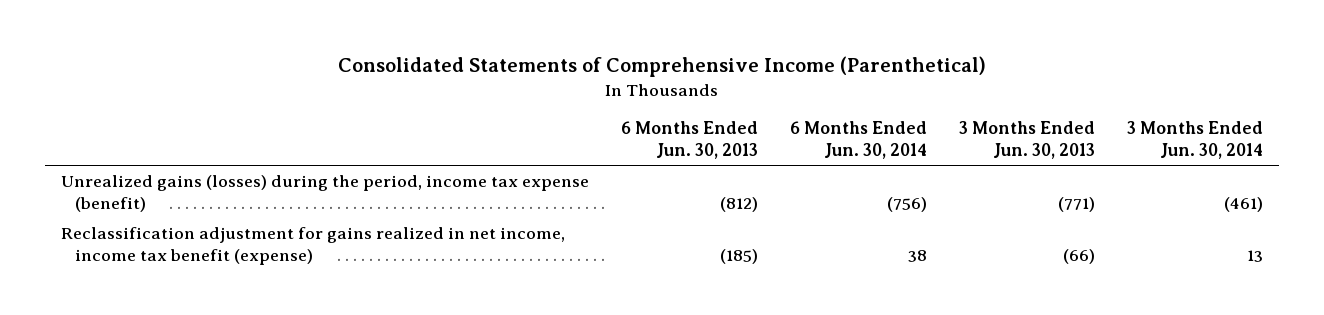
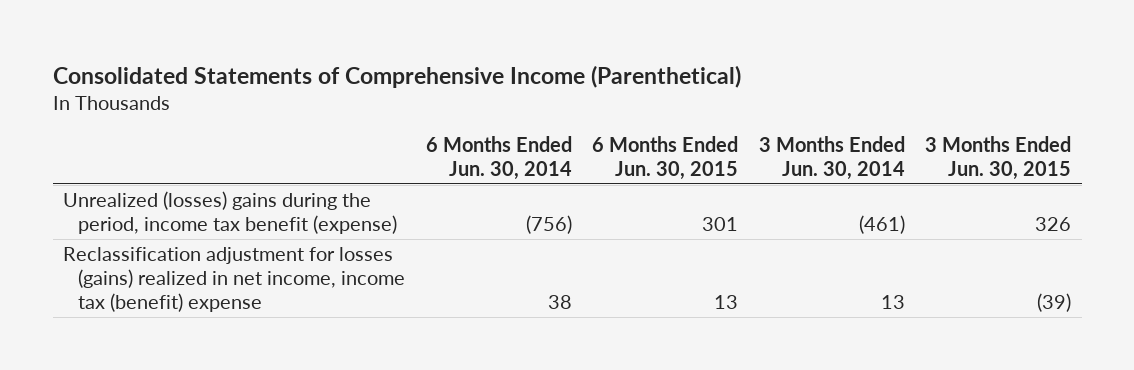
[621,121,759,160] 6 Months Ended Jun. 30, 2013 -> none
[959,121,1096,160] 3 Months Ended Jun. 30, 2013 -> none
none -> [592,136,739,181] 6 Months Ended Jun. 30, 2015
none -> [925,136,1072,181] 3 Months Ended Jun. 30, 2015
[61,175,590,212] Unrealized gains (losses) during the period, income tax expense (benefit) -> [62,190,398,235] Unrealized (losses) gains during the period, income tax benefit (expense)
[61,227,566,265] Reclassification adjustment for gains realized in net income, income tax benefit (expense) -> [62,246,406,313] Reclassification adjustment for losses (gains) realized in net income, income tax (benefit) expense

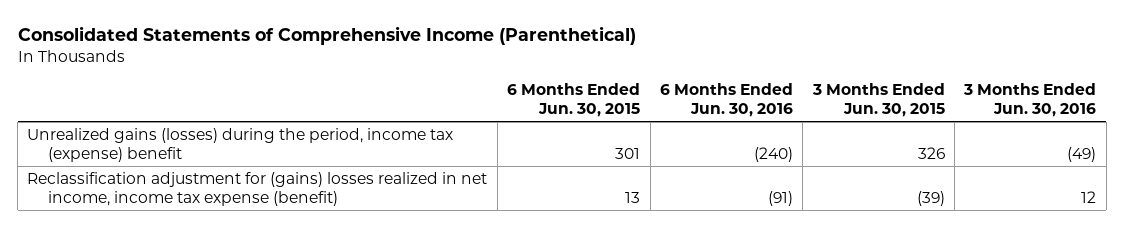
[425,136,572,181] 6 Months Ended Jun. 30, 2014 -> none
[758,136,905,181] 3 Months Ended Jun. 30, 2014 -> none
none -> [659,83,793,118] 6 Months Ended Jun. 30, 2016
none -> [963,83,1097,118] 3 Months Ended Jun. 30, 2016
[62,190,398,235] Unrealized (losses) gains during the period, income tax benefit (expense) -> [27,127,454,162] Unrealized gains (losses) during the period, income tax (expense) benefit
[62,246,406,313] Reclassification adjustment for losses (gains) realized in net income, income tax (benefit) expense -> [27,171,488,206] Reclassification adjustment for (gains) losses realized in net income, income tax expense (benefit)

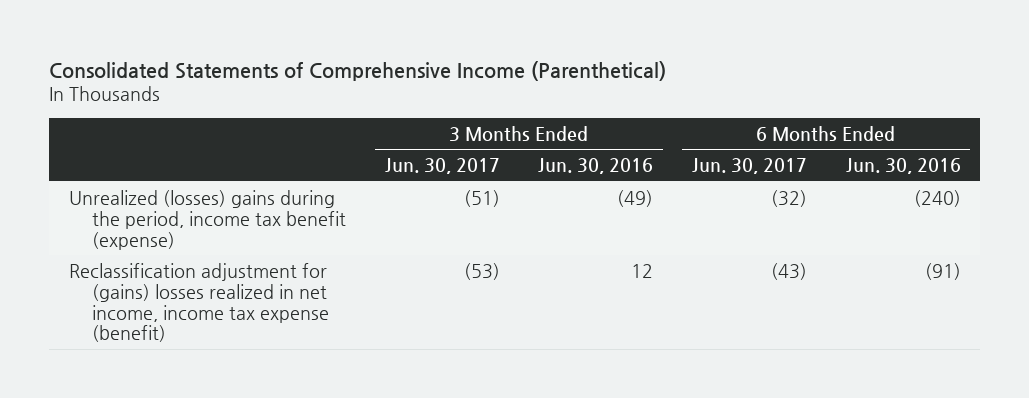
[507,83,641,118] 6 Months Ended Jun. 30, 2015 -> none
[811,83,945,118] 3 Months Ended Jun. 30, 2015 -> none
none -> [384,158,500,175] Jun. 30, 2017
none -> [692,158,808,175] Jun. 30, 2017
[27,127,454,162] Unrealized gains (losses) during the period, income tax (expense) benefit -> [68,189,347,250] Unrealized (losses) gains during the period, income tax benefit (expense)

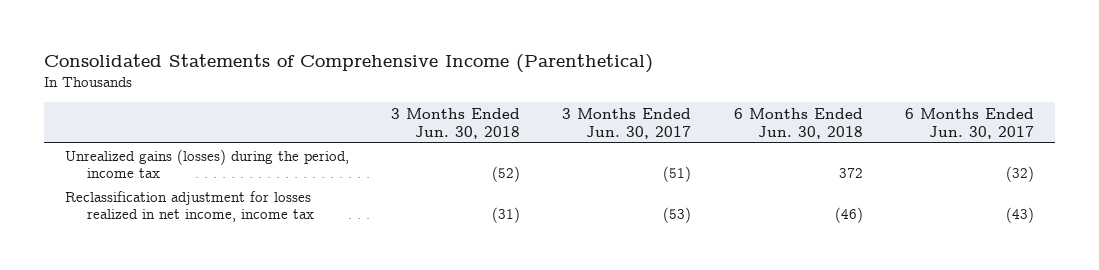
[538,158,654,175] Jun. 30, 2016 -> none
[845,158,961,175] Jun. 30, 2016 -> none
none -> [391,107,521,139] 3 Months Ended Jun. 30, 2018
none -> [733,107,863,139] 6 Months Ended Jun. 30, 2018
[68,189,347,250] Unrealized (losses) gains during the period, income tax benefit (expense) -> [64,148,349,179] Unrealized gains (losses) during the period, income tax
[68,262,330,343] Reclassification adjustment for (gains) losses realized in net income, income tax expense (benefit) -> [64,190,315,223] Reclassification adjustment for losses realized in net income, income tax

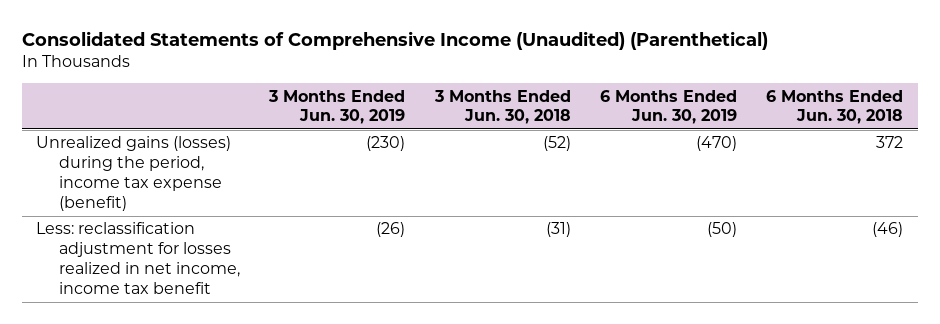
[43,53,653,73] Consolidated Statements of Comprehensive Income (Parenthetical) -> [21,31,768,51] Consolidated Statements of Comprehensive Income (Unaudited) (Parenthetical)
[562,107,692,139] 3 Months Ended Jun. 30, 2017 -> none
[904,107,1034,139] 6 Months Ended Jun. 30, 2017 -> none
none -> [268,89,406,125] 3 Months Ended Jun. 30, 2019
none -> [600,89,738,125] 6 Months Ended Jun. 30, 2019
[64,148,349,179] Unrealized gains (losses) during the period, income tax -> [36,136,232,212] Unrealized gains (losses) during the period, income tax expense (benefit)
[64,190,315,223] Reclassification adjustment for losses realized in net income, income tax -> [36,222,241,295] Less: reclassification adjustment for losses realized in net income, income tax benefit

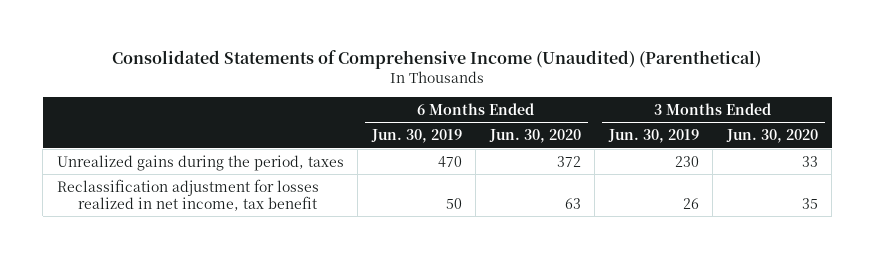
[433,89,571,125] 3 Months Ended Jun. 30, 2018 -> none
[766,89,904,125] 6 Months Ended Jun. 30, 2018 -> none
none -> [488,129,581,144] Jun. 30, 2020
none -> [725,129,818,144] Jun. 30, 2020
[36,136,232,212] Unrealized gains (losses) during the period, income tax expense (benefit) -> [56,154,344,171] Unrealized gains during the period, taxes
[366,136,406,152] (230) -> [674,155,699,167] 230
[696,136,738,152] (470) -> [437,155,462,167] 470
[36,222,241,295] Less: reclassification adjustment for losses realized in net income, income tax benefit -> [56,178,319,211] Reclassification adjustment for losses realized in net income, tax benefit
[376,222,406,238] (26) -> [682,197,699,209] 26
[707,222,738,238] (50) -> [445,197,462,209] 50

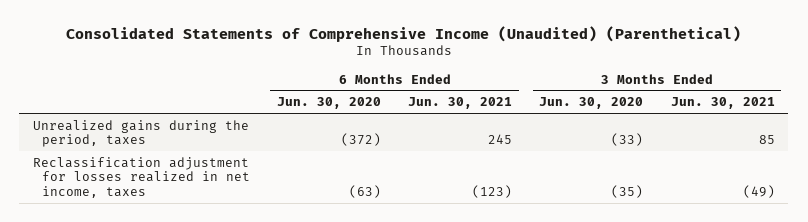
[370,129,462,144] Jun. 30, 2019 -> none
[607,129,699,144] Jun. 30, 2019 -> none
none -> [408,97,513,110] Jun. 30, 2021
none -> [670,97,775,110] Jun. 30, 2021
[556,155,581,167] 372 -> [340,133,381,147] (372)
[801,155,818,167] 33 -> [611,133,644,147] (33)
[56,178,319,211] Reclassification adjustment for losses realized in net income, tax benefit -> [32,156,250,198] Reclassification adjustment for losses realized in net income, taxes
[564,197,581,209] 63 -> [348,184,381,198] (63)
[801,197,818,209] 35 -> [611,184,644,198] (35)

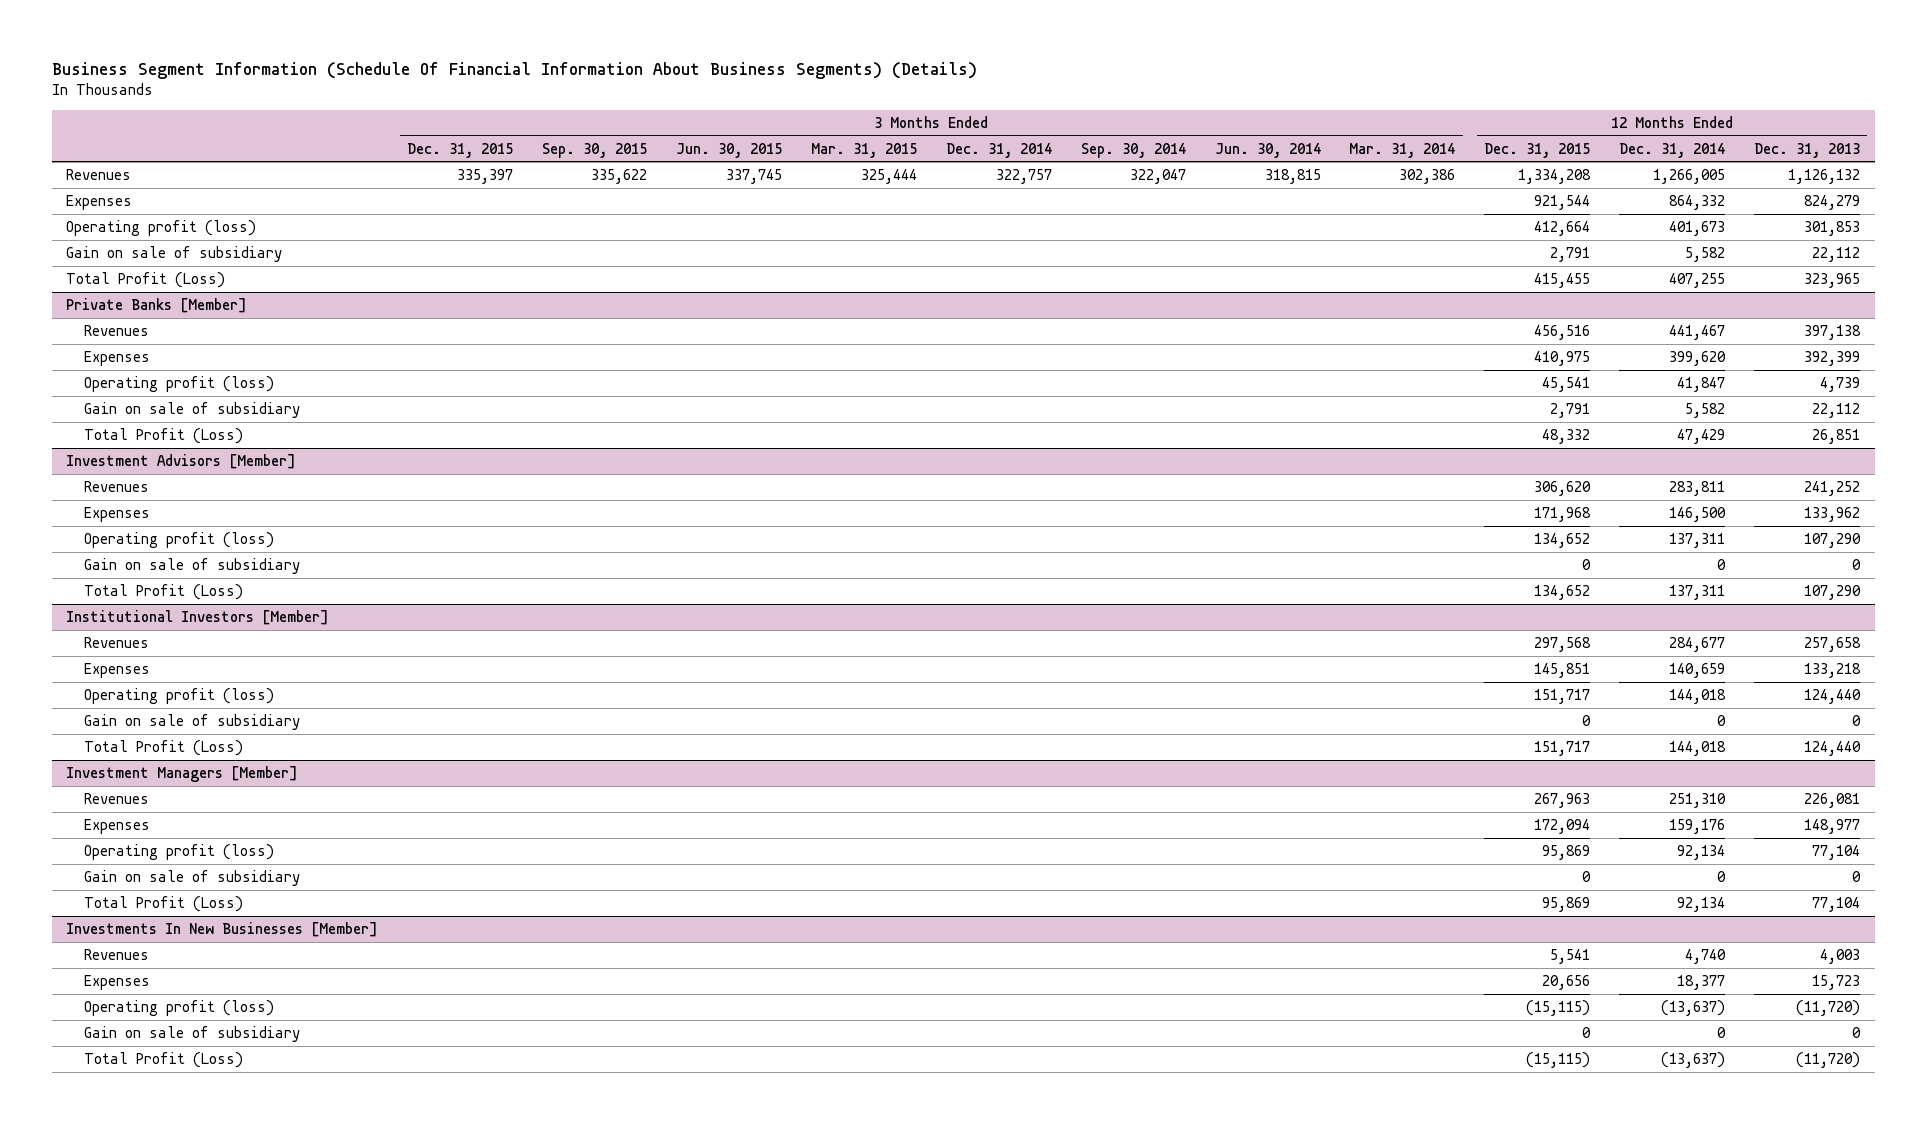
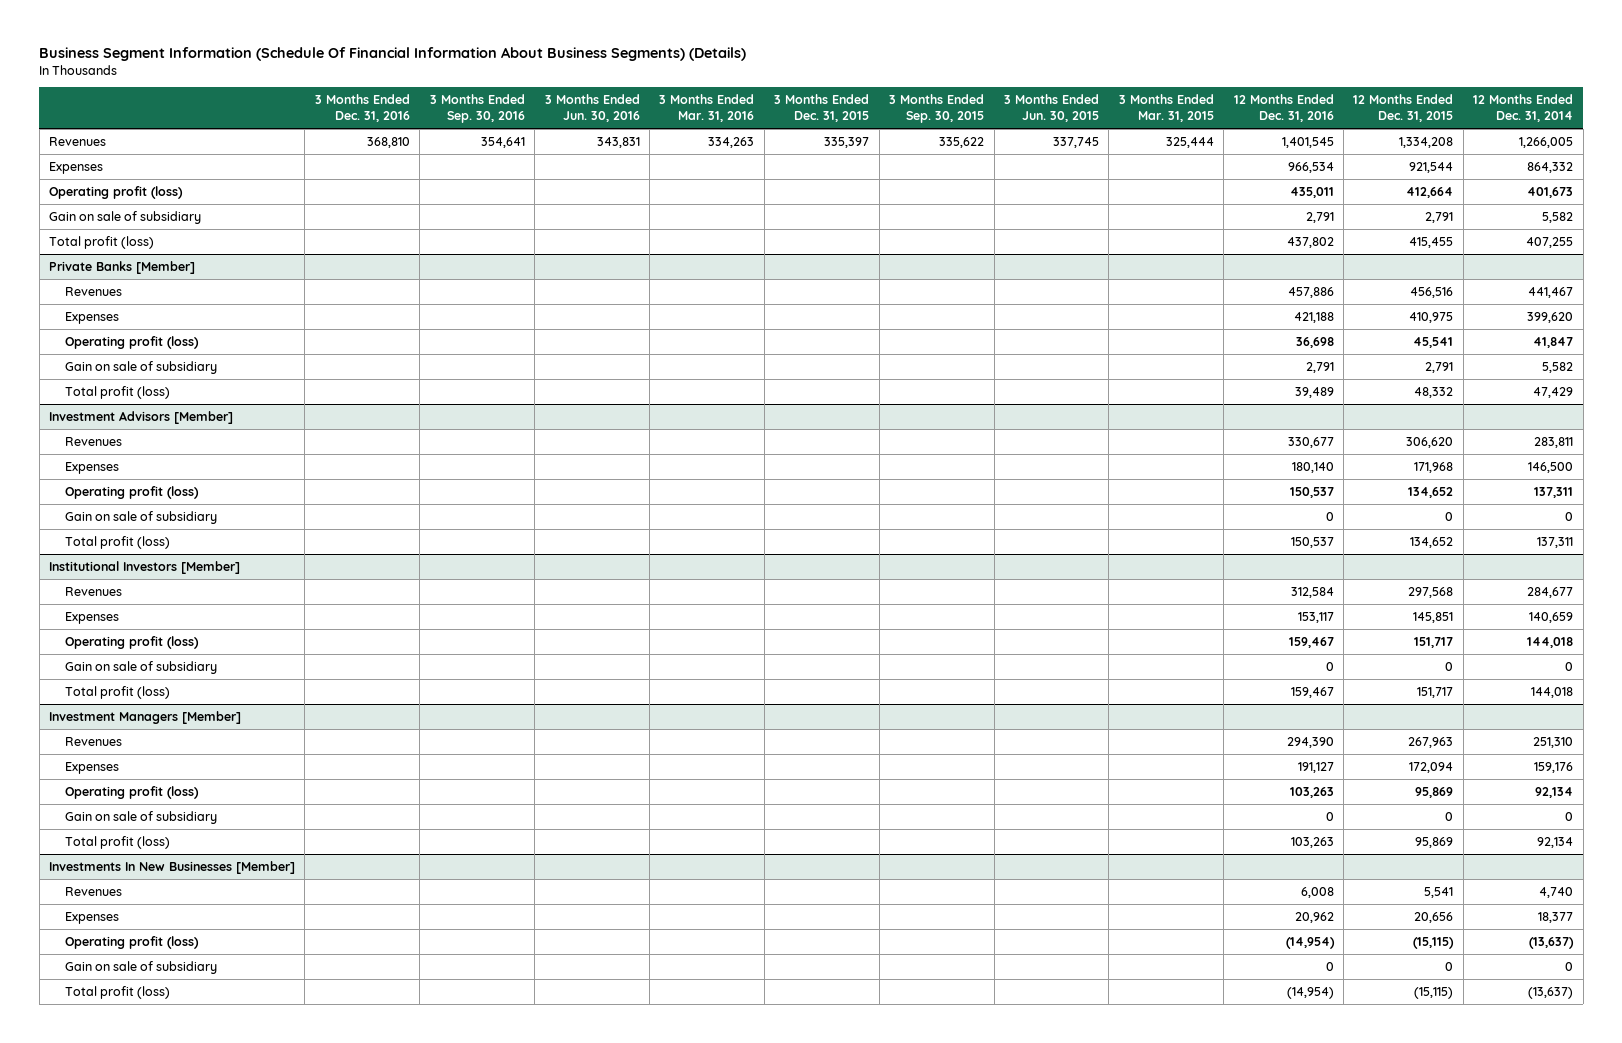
[945,142,1052,158] Dec. 31, 2014 -> none
[1080,142,1186,158] Sep. 30, 2014 -> none
[1214,142,1321,158] Jun. 30, 2014 -> none
[1349,142,1456,158] Mar. 31, 2014 -> none
[1754,142,1861,158] Dec. 31, 2013 -> none
none -> [314,94,410,123] 3 Months Ended Dec. 31, 2016
none -> [429,94,525,124] 3 Months Ended Sep. 30, 2016
none -> [544,94,640,123] 3 Months Ended Jun. 30, 2016
none -> [659,94,755,123] 3 Months Ended Mar. 31, 2016
none -> [1233,94,1334,123] 12 Months Ended Dec. 31, 2016
[66,271,226,288] Total Profit (Loss) -> [48,235,154,249] Total profit (loss)
[83,427,243,444] Total Profit (Loss) -> [64,385,170,399] Total profit (loss)
[83,583,243,600] Total Profit (Loss) -> [64,535,170,549] Total profit (loss)
[83,739,243,756] Total Profit (Loss) -> [64,685,170,699] Total profit (loss)
[83,895,243,912] Total Profit (Loss) -> [64,835,170,849] Total profit (loss)
[83,1051,243,1068] Total Profit (Loss) -> [64,985,170,999] Total profit (loss)

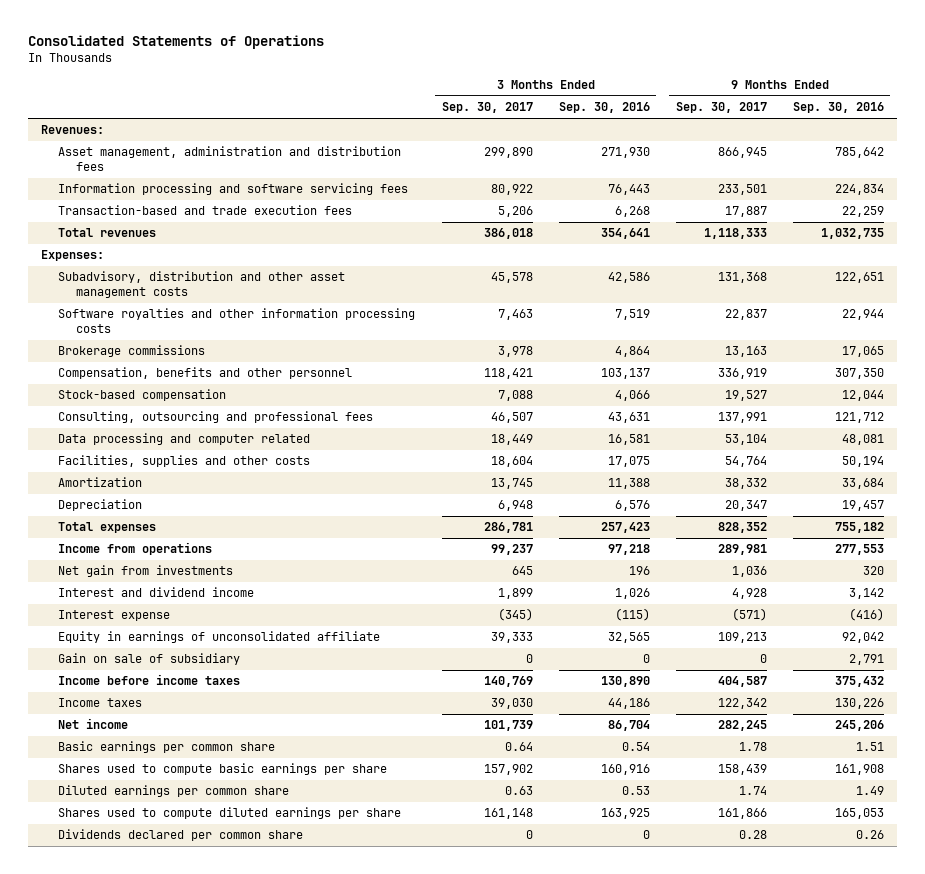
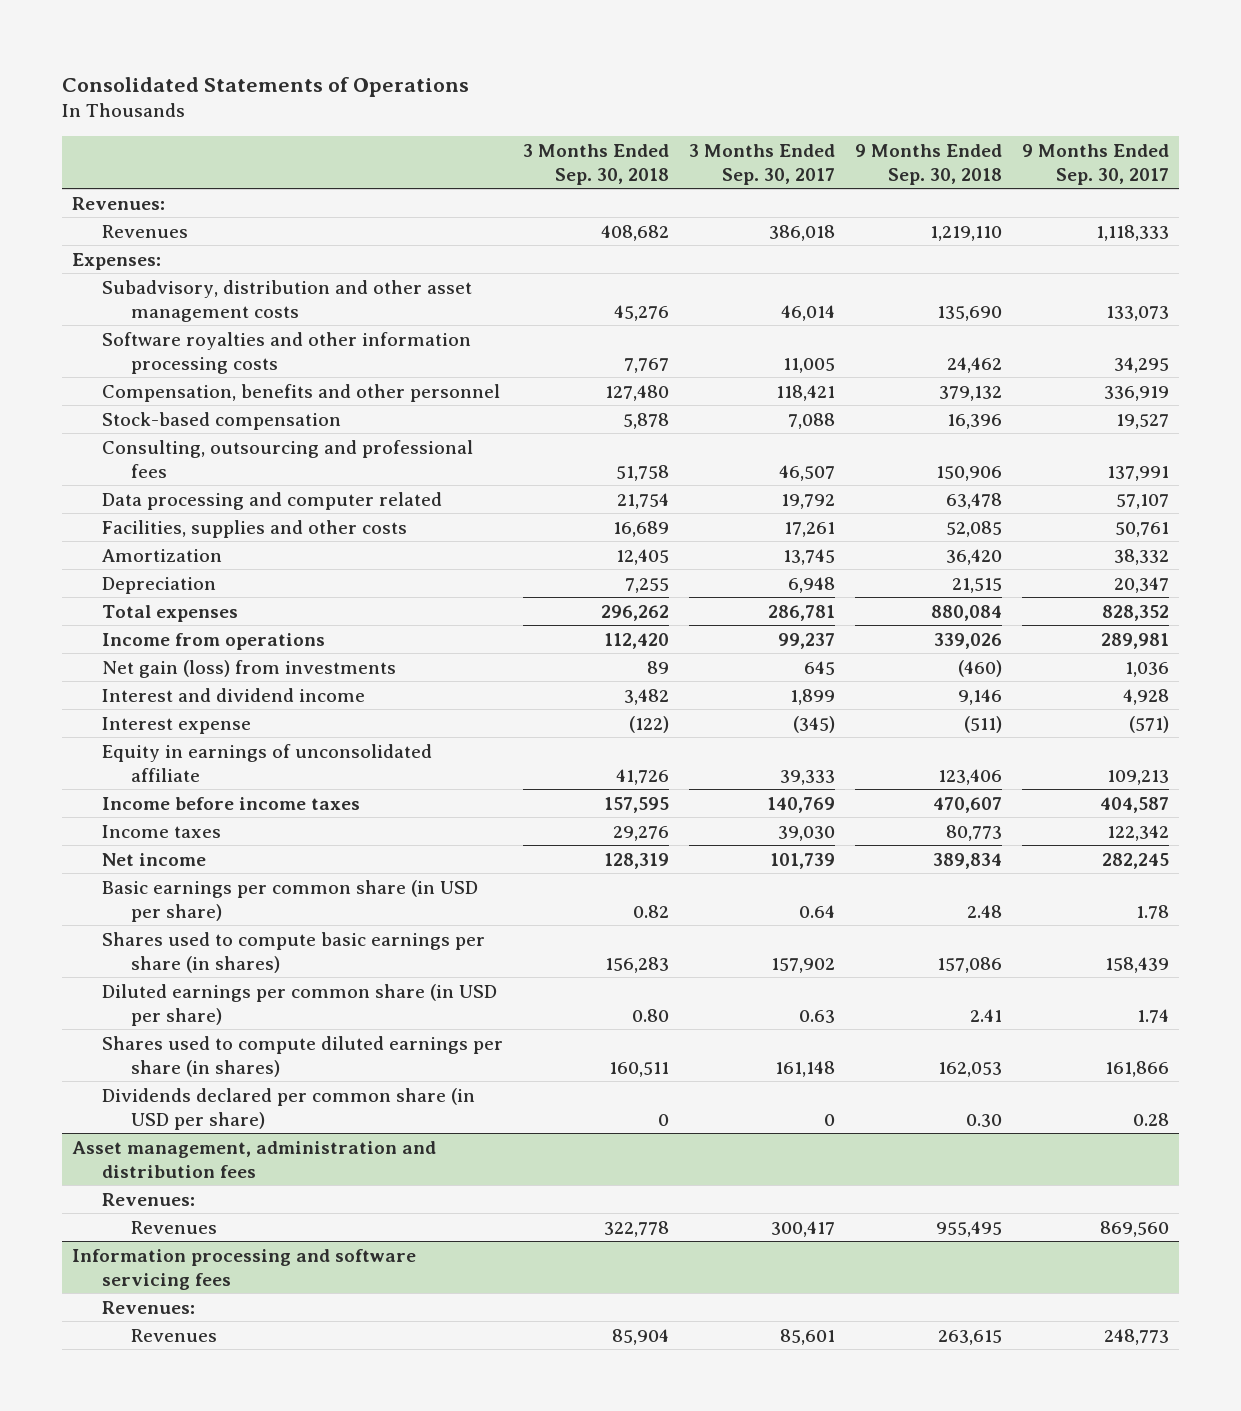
[558,102,650,114] Sep. 30, 2016 -> none
[792,102,884,114] Sep. 30, 2016 -> none
none -> [522,143,669,185] 3 Months Ended Sep. 30, 2018
none -> [854,143,1002,185] 9 Months Ended Sep. 30, 2018
[58,146,402,172] Asset management, administration and distribution fees -> none
[58,183,409,196] Information processing and software servicing fees -> none
[58,205,353,216] Transaction-based and trade execution fees -> none
[58,228,157,238] Total revenues -> [101,224,188,238] Revenues
[58,345,206,358] Brokerage commissions -> none
[490,272,533,284] 45,578 -> [780,304,835,321] 46,014
[717,272,767,284] 131,368 -> [1105,305,1169,321] 133,073
[497,309,533,321] 7,463 -> [782,357,835,373] 11,005
[724,309,767,321] 22,837 -> [1113,356,1169,373] 34,295
[490,434,533,446] 18,449 -> [780,493,835,509] 19,792
[724,434,767,446] 53,104 -> [1115,493,1169,509] 57,107
[490,456,533,468] 18,604 -> [783,521,835,537] 17,261
[724,456,767,468] 54,764 -> [1114,521,1169,537] 50,761
[58,565,234,578] Net gain from investments -> [101,659,396,678] Net gain (loss) from investments
[58,653,241,666] Gain on sale of subsidiary -> none
[58,741,276,754] Basic earnings per common share -> [101,879,478,922] Basic earnings per common share (in USD per share)
[58,763,388,776] Shares used to compute basic earnings per share -> [101,931,485,973] Shares used to compute basic earnings per share (in shares)
[58,785,290,798] Diluted earnings per common share -> [101,983,497,1026] Diluted earnings per common share (in USD per share)
[58,807,402,820] Shares used to compute diluted earnings per share -> [101,1035,503,1077] Shares used to compute diluted earnings per share (in shares)
[58,829,304,842] Dividends declared per common share -> [101,1087,475,1130] Dividends declared per common share (in USD per share)
none -> [72,1140,437,1178] Asset management, administration and distribution fees
none -> [101,1192,195,1206] Revenues:
none -> [131,1220,218,1234] Revenues
none -> [72,1248,417,1290] Information processing and software servicing fees
none -> [101,1300,195,1314] Revenues:
none -> [131,1328,218,1342] Revenues

